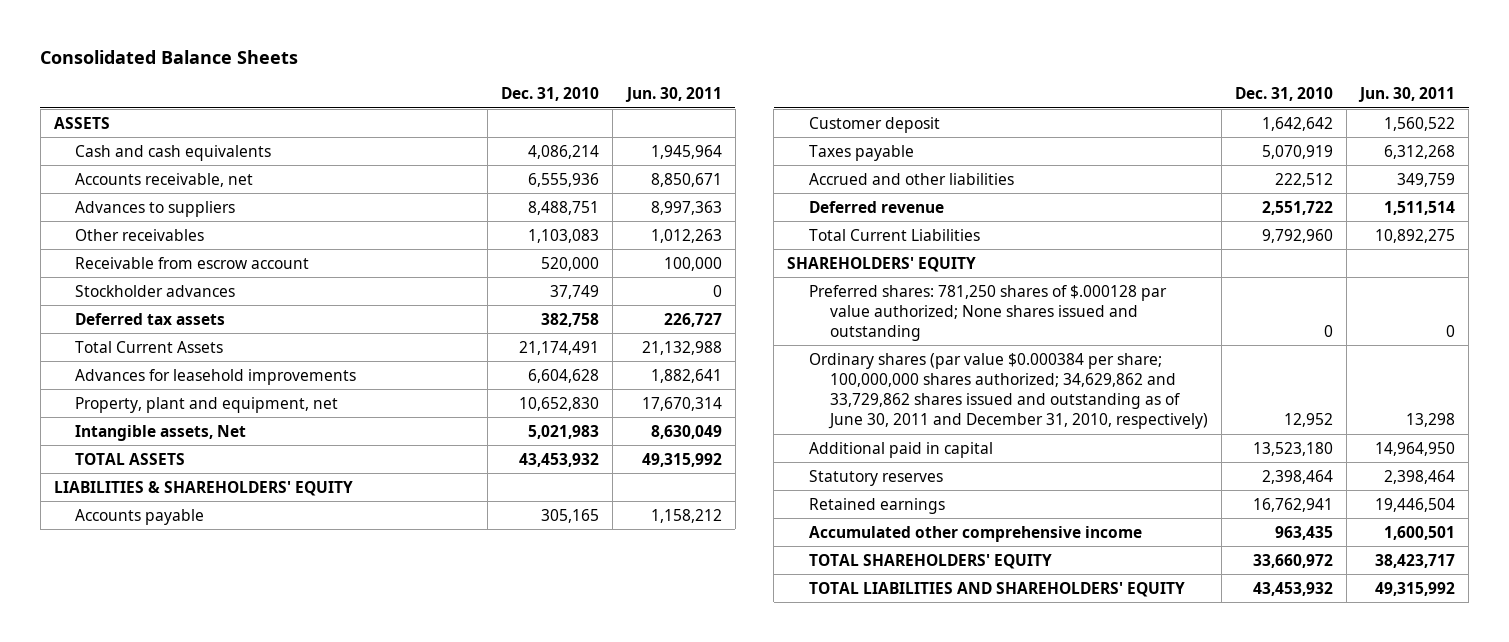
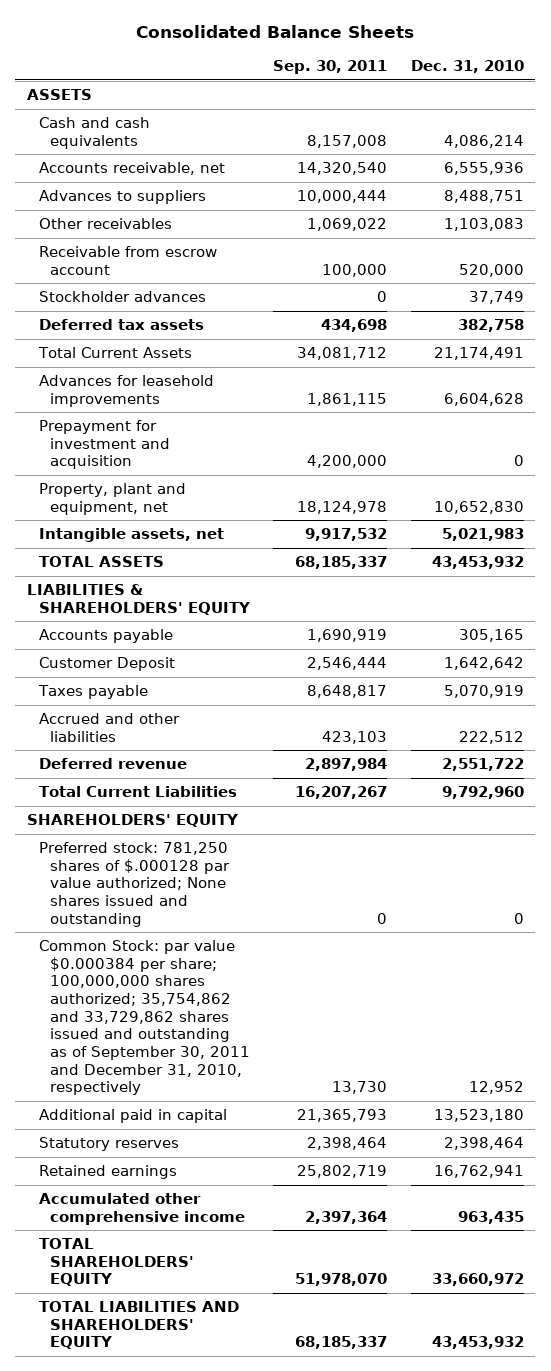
[624,87,722,103] Jun. 30, 2011 -> none
none -> [273,59,388,74] Sep. 30, 2011
none -> [38,420,171,470] Prepayment for investment and acquisition
[74,424,246,441] Intangible assets, Net -> [38,528,224,543] Intangible assets, net
[808,116,940,133] Customer deposit -> [38,657,175,672] Customer Deposit
[808,284,1167,341] Preferred shares: 781,250 shares of $.000128 par value authorized; None shares issued and outstanding -> [38,842,231,927] Preferred stock: 781,250 shares of $.000128 par value authorized; None shares issued and outstanding
[808,352,1209,430] Ordinary shares (par value $0.000384 per share; 100,000,000 shares authorized; 34,629,862 and 33,729,862 shares issued and outstanding as of June 30, 2011 and December 31, 2010, respectively) -> [38,940,251,1096] Common Stock: par value $0.000384 per share; 100,000,000 shares authorized; 35,754,862 and 33,729,862 shares issued and outstanding as of September 30, 2011 and December 31, 2010, respectively

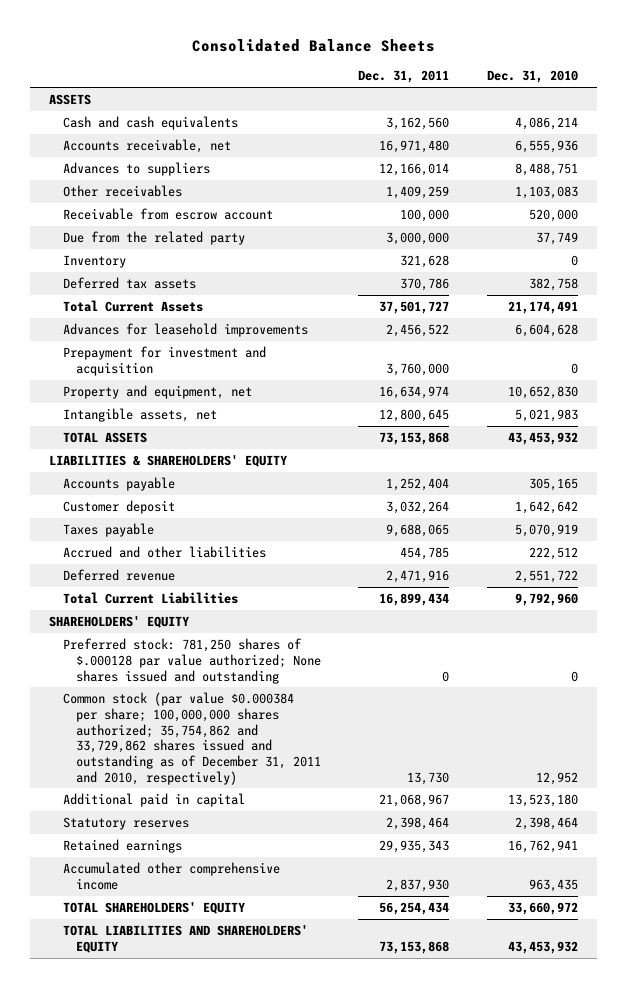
[273,59,388,74] Sep. 30, 2011 -> none
none -> [358,70,450,84] Dec. 31, 2011
[38,291,206,303] Stockholder advances -> [62,231,245,246] Due from the related party
none -> [62,255,126,269] Inventory
[38,483,186,515] Property, plant and equipment, net -> [62,385,252,400] Property and equipment, net
[38,657,175,672] Customer Deposit -> [62,500,175,515] Customer deposit
[38,940,251,1096] Common Stock: par value $0.000384 per share; 100,000,000 shares authorized; 35,754,862 and 33,729,862 shares issued and outstanding as of September 30, 2011 and December 31, 2010, respectively -> [62,692,321,785] Common stock (par value $0.000384 per share; 100,000,000 shares authorized; 35,754,862 and 33,729,862 shares issued and outstanding as of December 31, 2011 and 2010, respectively)

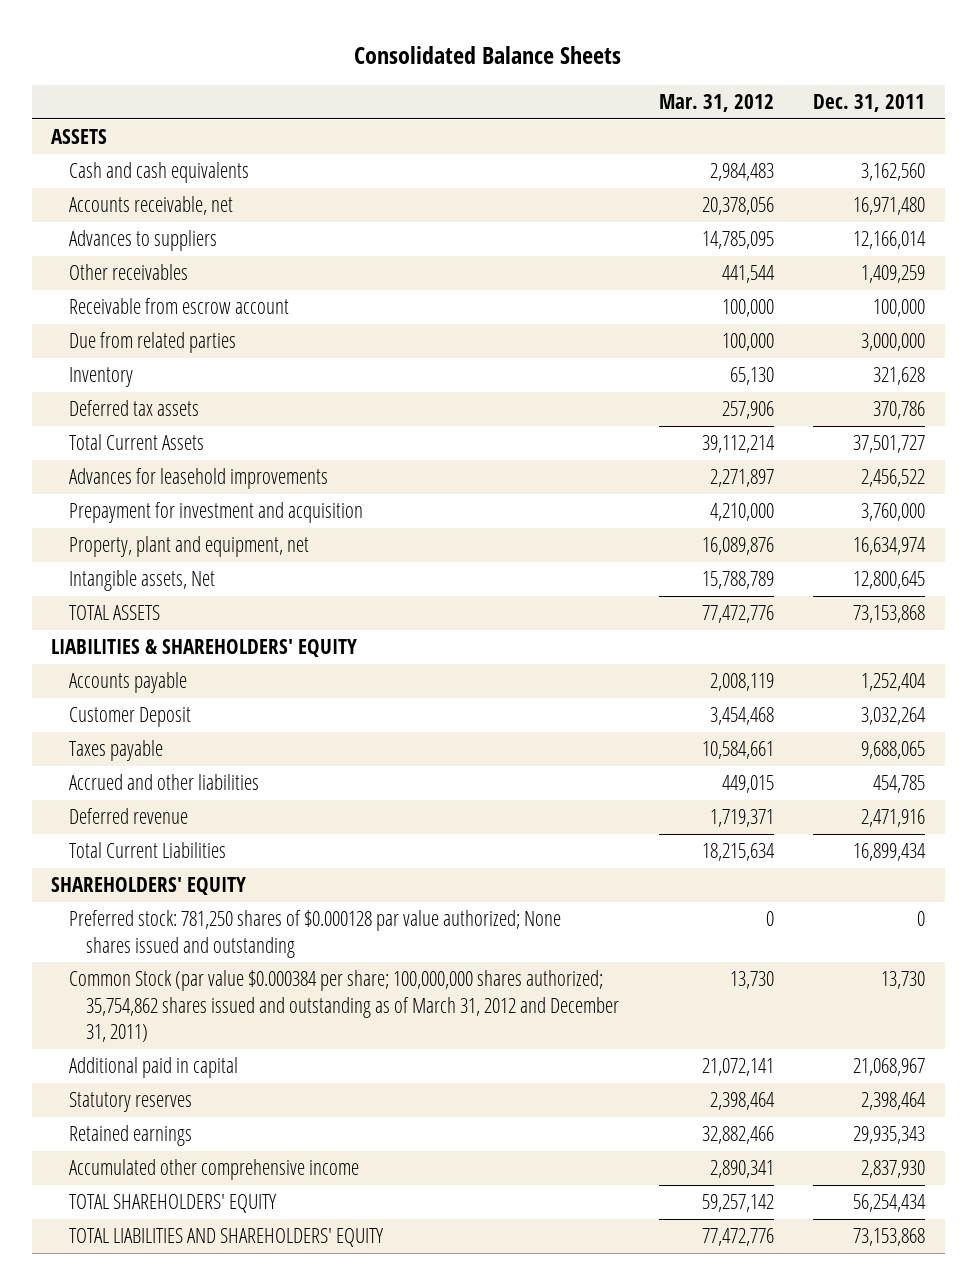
[486,70,578,84] Dec. 31, 2010 -> none
none -> [658,94,774,113] Mar. 31, 2012
[62,231,245,246] Due from the related party -> [68,332,236,354] Due from related parties
[62,385,252,400] Property and equipment, net -> [68,536,309,558] Property, plant and equipment, net
[62,408,217,423] Intangible assets, net -> [68,570,215,592] Intangible assets, Net
[62,500,175,515] Customer deposit -> [68,707,191,728] Customer Deposit
[62,638,321,684] Preferred stock: 781,250 shares of $.000128 par value authorized; None shares issued and outstanding -> [68,910,561,958] Preferred stock: 781,250 shares of $0.000128 par value authorized; None shares issued and outstanding
[62,692,321,785] Common stock (par value $0.000384 per share; 100,000,000 shares authorized; 35,754,862 and 33,729,862 shares issued and outstanding as of December 31, 2011 and 2010, respectively) -> [68,970,620,1043] Common Stock (par value $0.000384 per share; 100,000,000 shares authorized; 35,754,862 shares issued and outstanding as of March 31, 2012 and December 31, 2011)

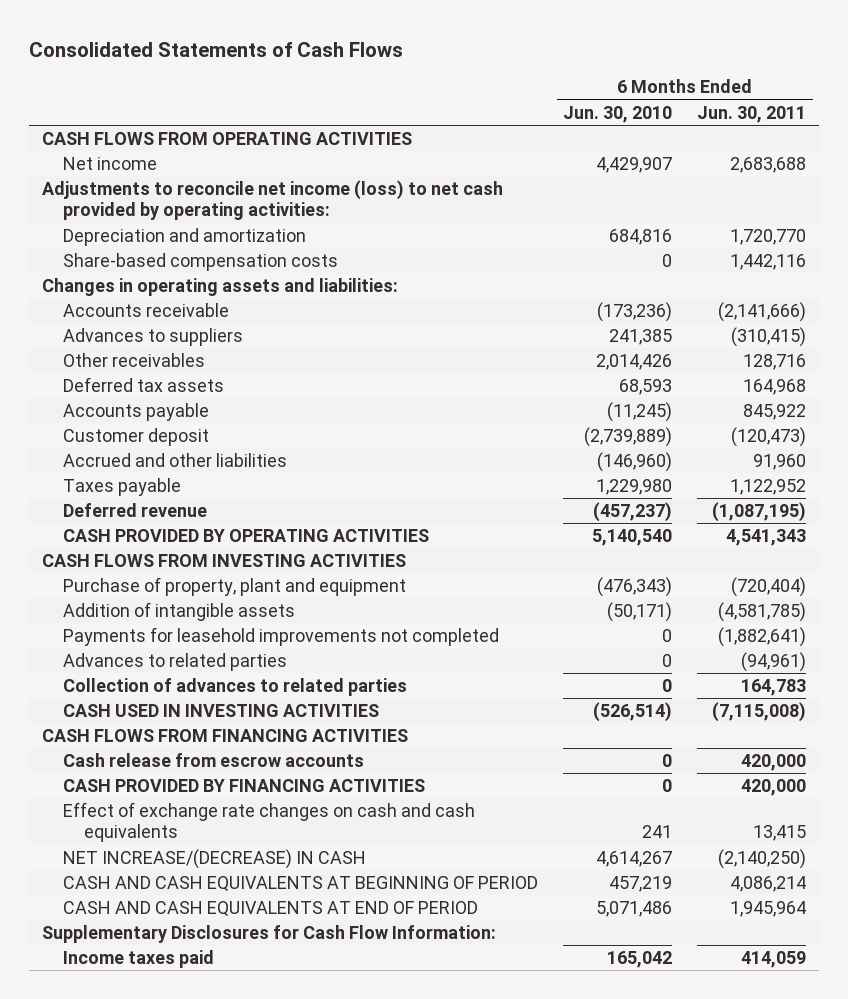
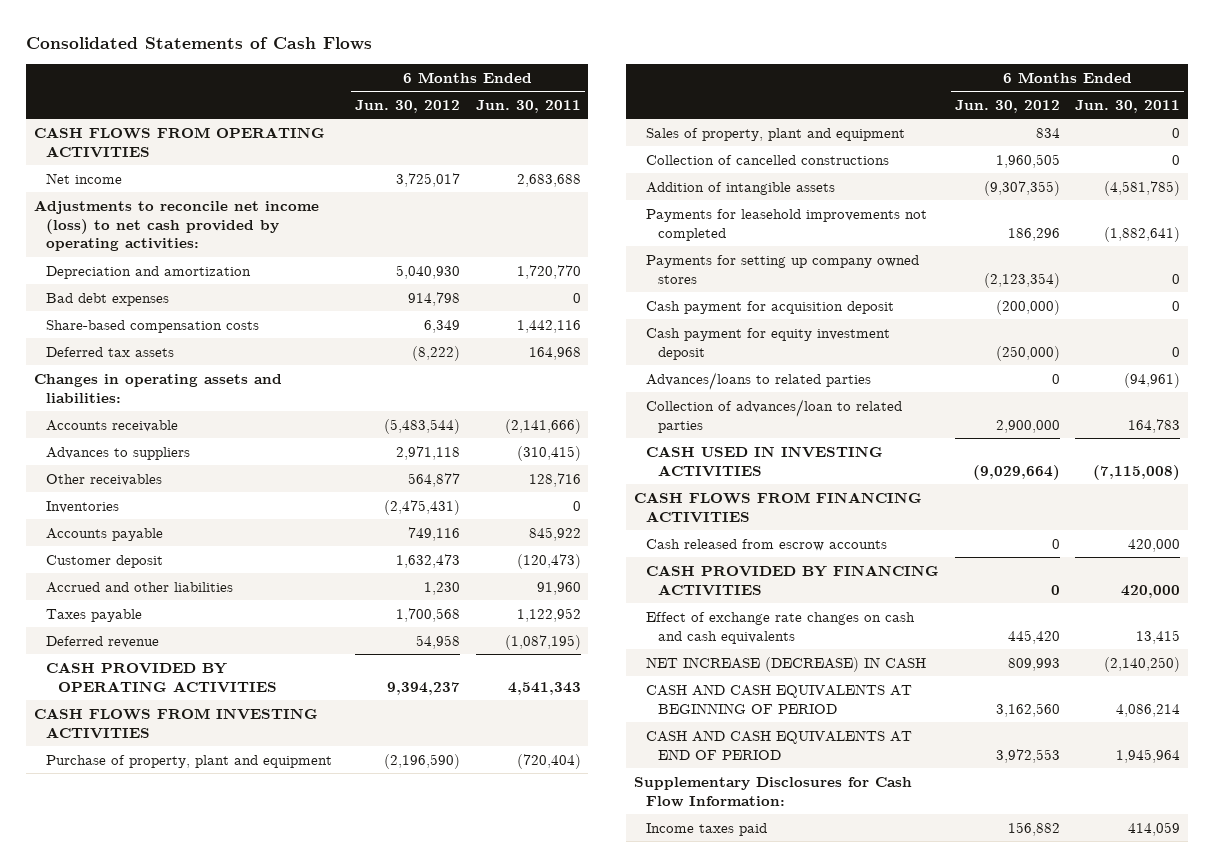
[563,105,673,123] Jun. 30, 2010 -> none
none -> [354,99,460,113] Jun. 30, 2012
none -> [46,292,170,306] Bad debt expenses
[62,377,224,393] Deferred tax assets -> [46,346,175,357] Deferred tax assets
none -> [46,500,120,513] Inventories
none -> [645,127,905,141] Sales of property, plant and equipment
none -> [645,154,889,165] Collection of cancelled constructions
none -> [645,254,919,284] Payments for setting up company owned stores
none -> [645,300,894,314] Cash payment for acquisition deposit
none -> [645,327,890,360] Cash payment for equity investment deposit
[62,653,287,672] Advances to related parties -> [645,371,871,390] Advances/loans to related parties
[62,678,407,697] Collection of advances to related parties -> [645,398,902,433] Collection of advances/loan to related parties
[62,753,364,768] Cash release from escrow accounts -> [645,538,887,551] Cash released from escrow accounts
[62,849,366,870] NET INCREASE/(DECREASE) IN CASH -> [645,656,926,672] NET INCREASE (DECREASE) IN CASH

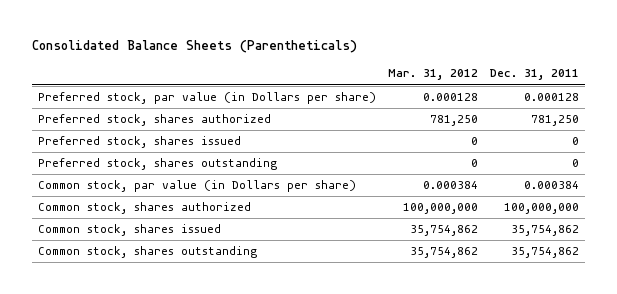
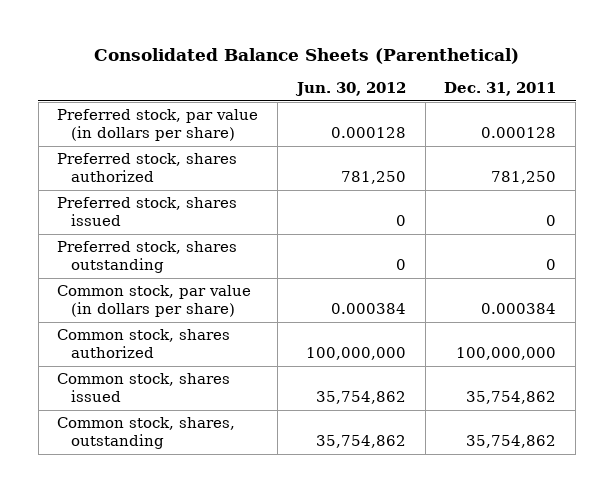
[31,40,357,54] Consolidated Balance Sheets (Parentheticals) -> [93,47,519,64] Consolidated Balance Sheets (Parenthetical)
[387,69,478,81] Mar. 31, 2012 -> none
none -> [294,82,406,97] Jun. 30, 2012
[37,92,376,105] Preferred stock, par value (in Dollars per share) -> [57,109,259,142] Preferred stock, par value (in dollars per share)
[37,180,356,193] Common stock, par value (in Dollars per share) -> [57,285,252,318] Common stock, par value (in dollars per share)
[37,246,257,259] Common stock, shares outstanding -> [57,417,236,450] Common stock, shares, outstanding

